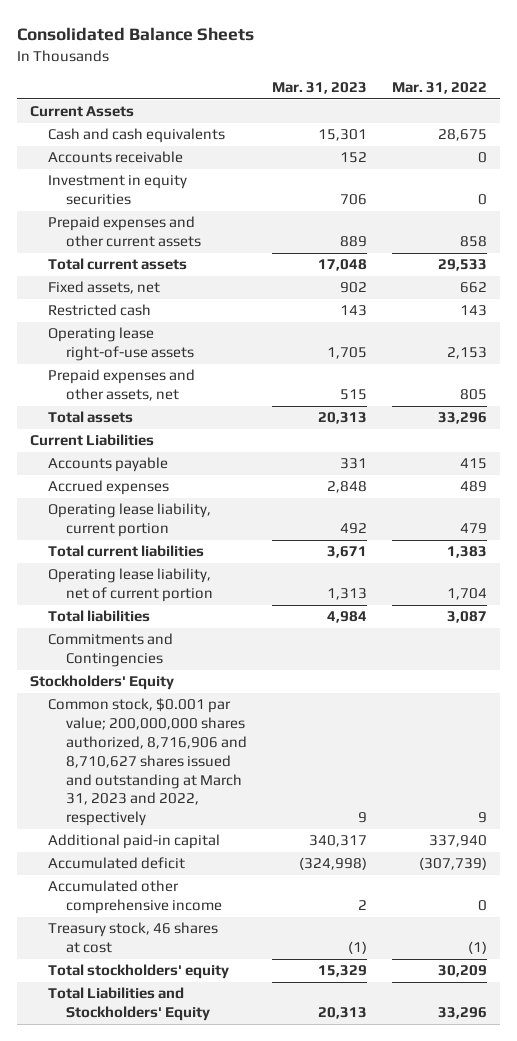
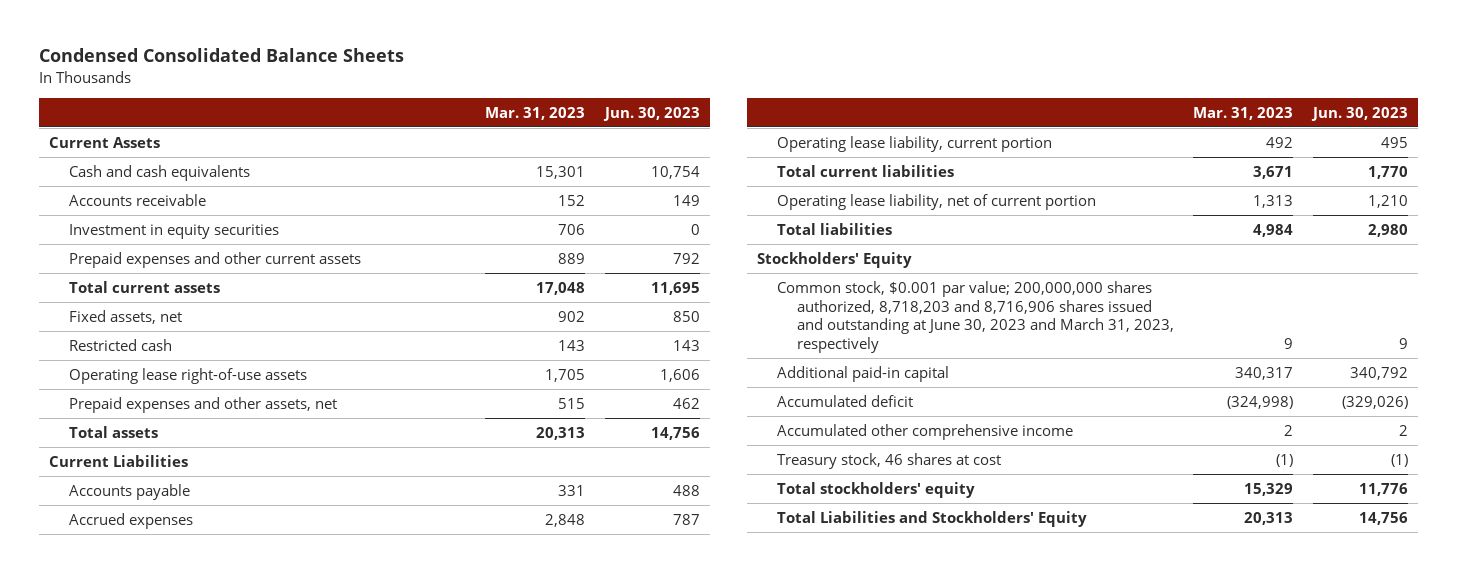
[17,27,255,42] Consolidated Balance Sheets -> [38,48,404,63] Condensed Consolidated Balance Sheets
[392,82,488,95] Mar. 31, 2022 -> none
none -> [602,106,700,121] Jun. 30, 2023
[47,633,173,668] Commitments and Contingencies -> none
[47,698,247,827] Common stock, $0.001 par value; 200,000,000 shares authorized, 8,716,906 and 8,710,627 shares issued and outstanding at March 31, 2023 and 2022, respectively -> [776,280,1174,354] Common stock, $0.001 par value; 200,000,000 shares authorized, 8,718,203 and 8,716,906 shares issued and outstanding at June 30, 2023 and March 31, 2023, respectively

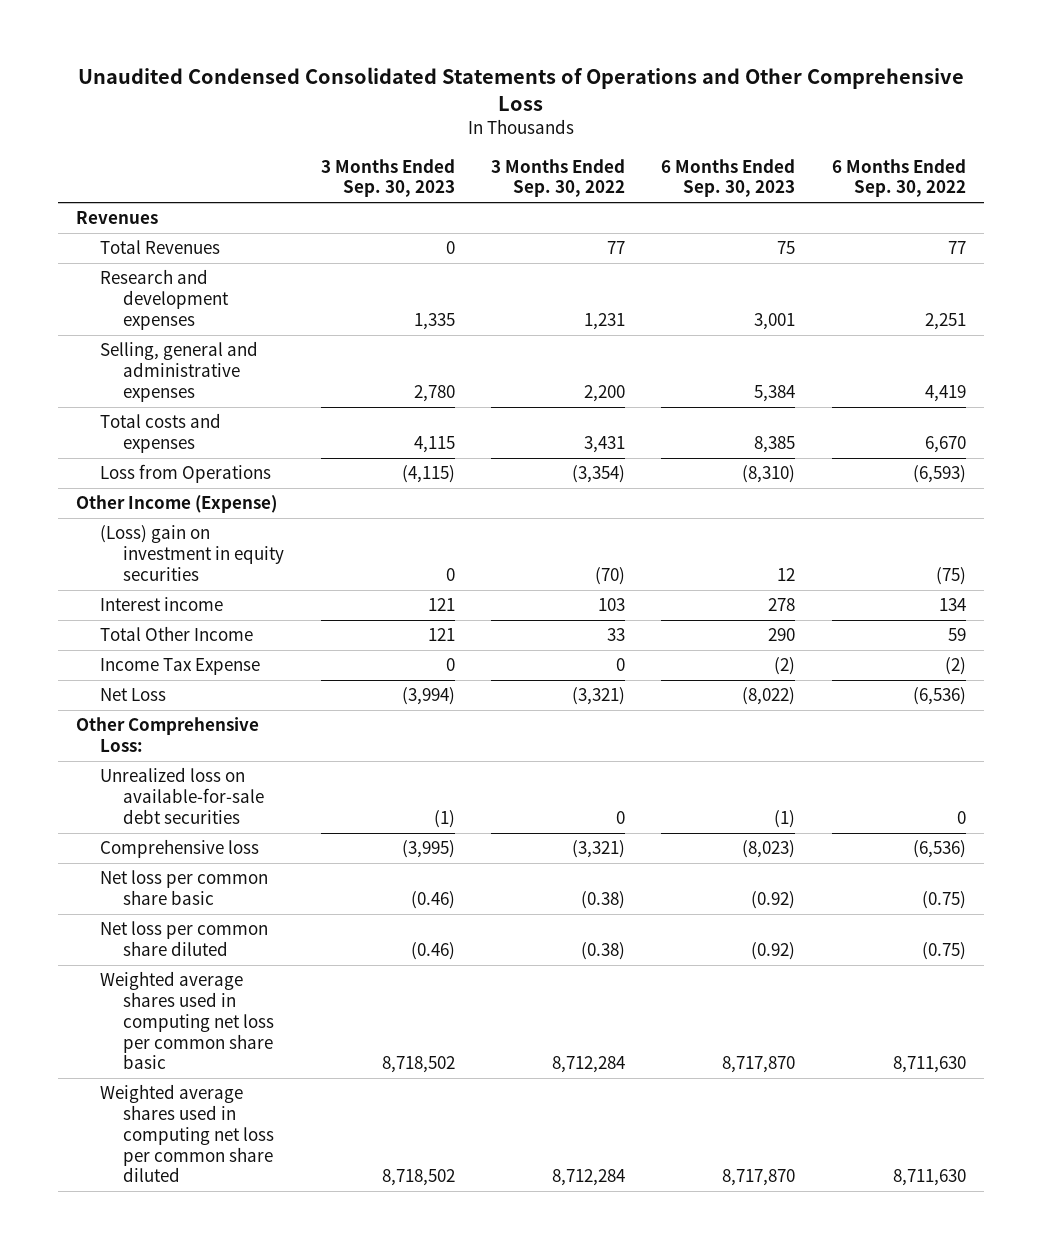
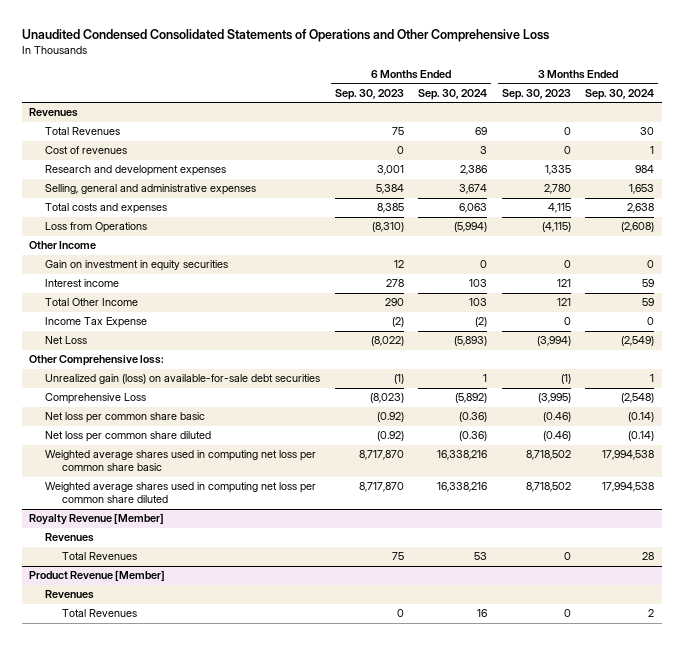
[490,158,625,198] 3 Months Ended Sep. 30, 2022 -> none
[831,158,966,198] 6 Months Ended Sep. 30, 2022 -> none
none -> [418,88,488,100] Sep. 30, 2024
none -> [585,88,655,100] Sep. 30, 2024
none -> [45,146,128,155] Cost of revenues
[75,495,277,514] Other Income (Expense) -> [29,241,97,250] Other Income
[99,525,285,581] (Loss) gain on investment in equity securities -> [45,260,229,272] Gain on investment in equity securities
[75,717,259,753] Other Comprehensive Loss: -> [29,355,165,367] Other Comprehensive loss:
[99,767,265,824] Unrealized loss on available-for-sale debt securities -> [45,374,321,385] Unrealized gain (loss) on available-for-sale debt securities
[99,839,259,859] Comprehensive loss -> [45,393,147,405] Comprehensive Loss
none -> [29,513,165,526] Royalty Revenue [Member]
none -> [45,533,95,543] Revenues
none -> [61,552,137,561] Total Revenues
none -> [29,570,166,582] Product Revenue [Member]
none -> [45,590,95,600] Revenues
none -> [61,609,137,618] Total Revenues

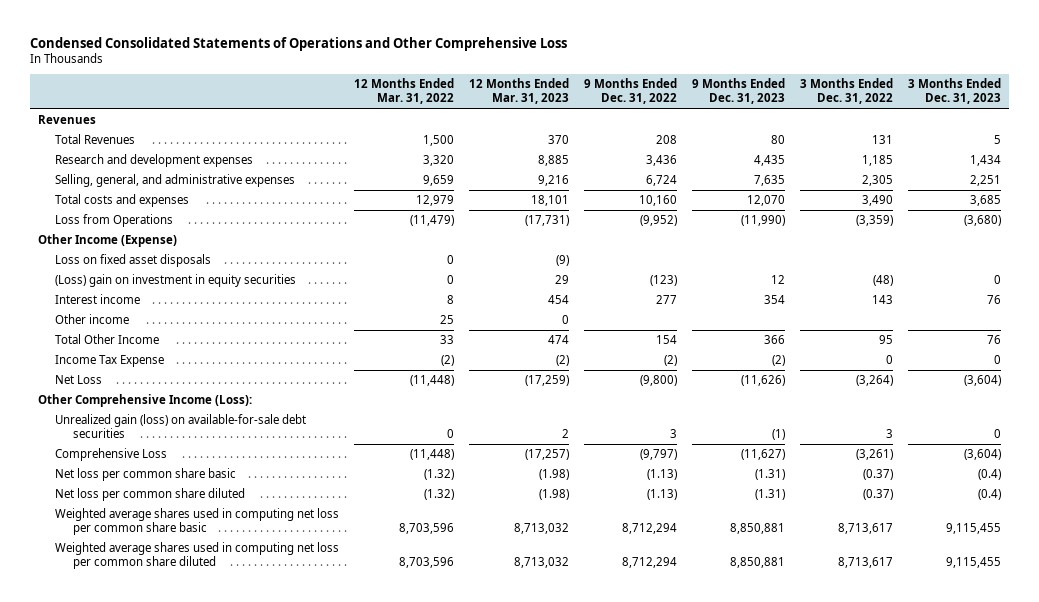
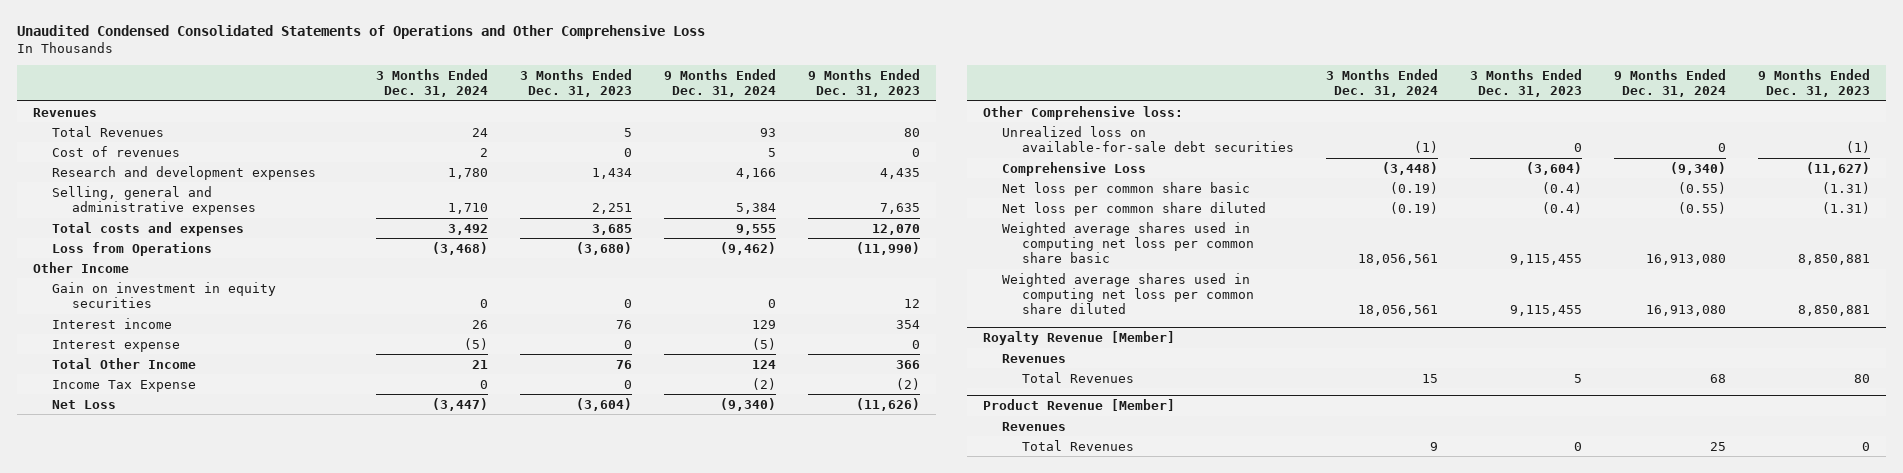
[29,36,567,51] Condensed Consolidated Statements of Operations and Other Comprehensive Loss -> [17,25,706,40] Unaudited Condensed Consolidated Statements of Operations and Other Comprehensive Loss
[354,78,455,105] 12 Months Ended Mar. 31, 2022 -> none
[469,78,570,105] 12 Months Ended Mar. 31, 2023 -> none
[584,78,678,105] 9 Months Ended Dec. 31, 2022 -> none
[800,78,894,105] 3 Months Ended Dec. 31, 2022 -> none
none -> [375,68,488,98] 3 Months Ended Dec. 31, 2024
none -> [664,68,777,98] 9 Months Ended Dec. 31, 2024
none -> [52,145,181,157] Cost of revenues
[55,174,296,188] Selling, general, and administrative expenses -> [52,185,256,215] Selling, general and administrative expenses
[55,254,212,268] Loss on fixed asset disposals -> none
[37,234,177,248] Other Income (Expense) -> [33,261,130,273] Other Income
[55,274,297,288] (Loss) gain on investment in equity securities -> [52,281,277,308] Gain on investment in equity securities
[55,314,130,325] Other income -> none
none -> [52,339,181,352] Interest expense
[37,394,252,408] Other Comprehensive Income (Loss): -> [983,105,1184,120] Other Comprehensive loss:
[55,414,307,439] Unrealized gain (loss) on available-for-sale debt securities -> [1002,125,1294,152] Unrealized loss on available-for-sale debt securities
none -> [983,331,1176,346] Royalty Revenue [Member]
none -> [1002,353,1067,363] Revenues
none -> [1021,371,1134,383] Total Revenues
none -> [983,399,1176,412] Product Revenue [Member]
none -> [1002,421,1067,431] Revenues
none -> [1021,439,1134,451] Total Revenues

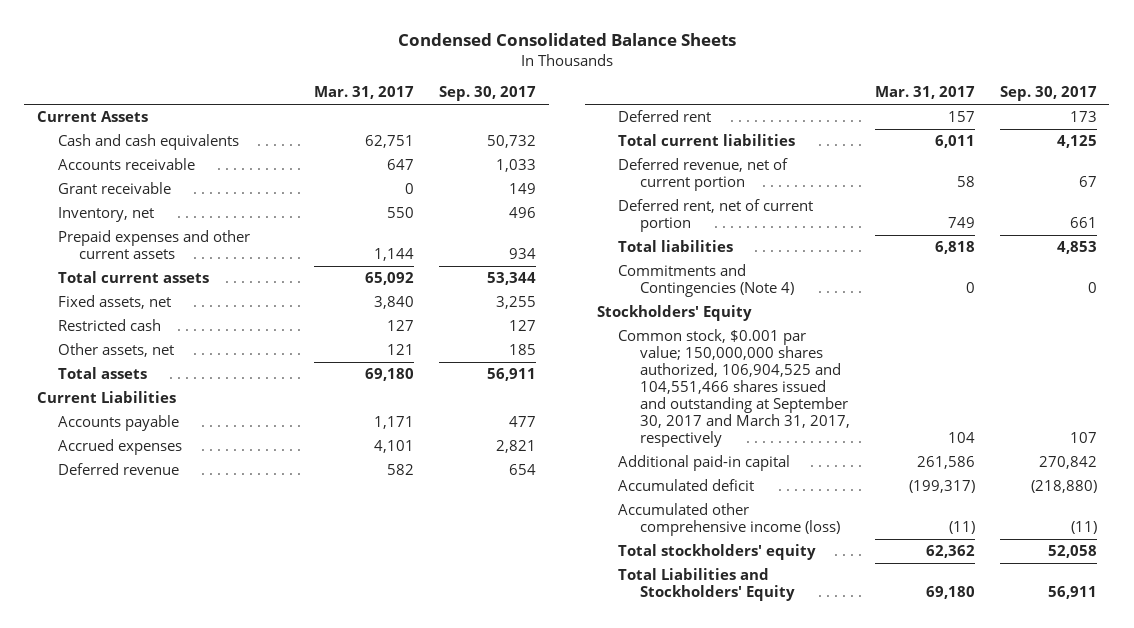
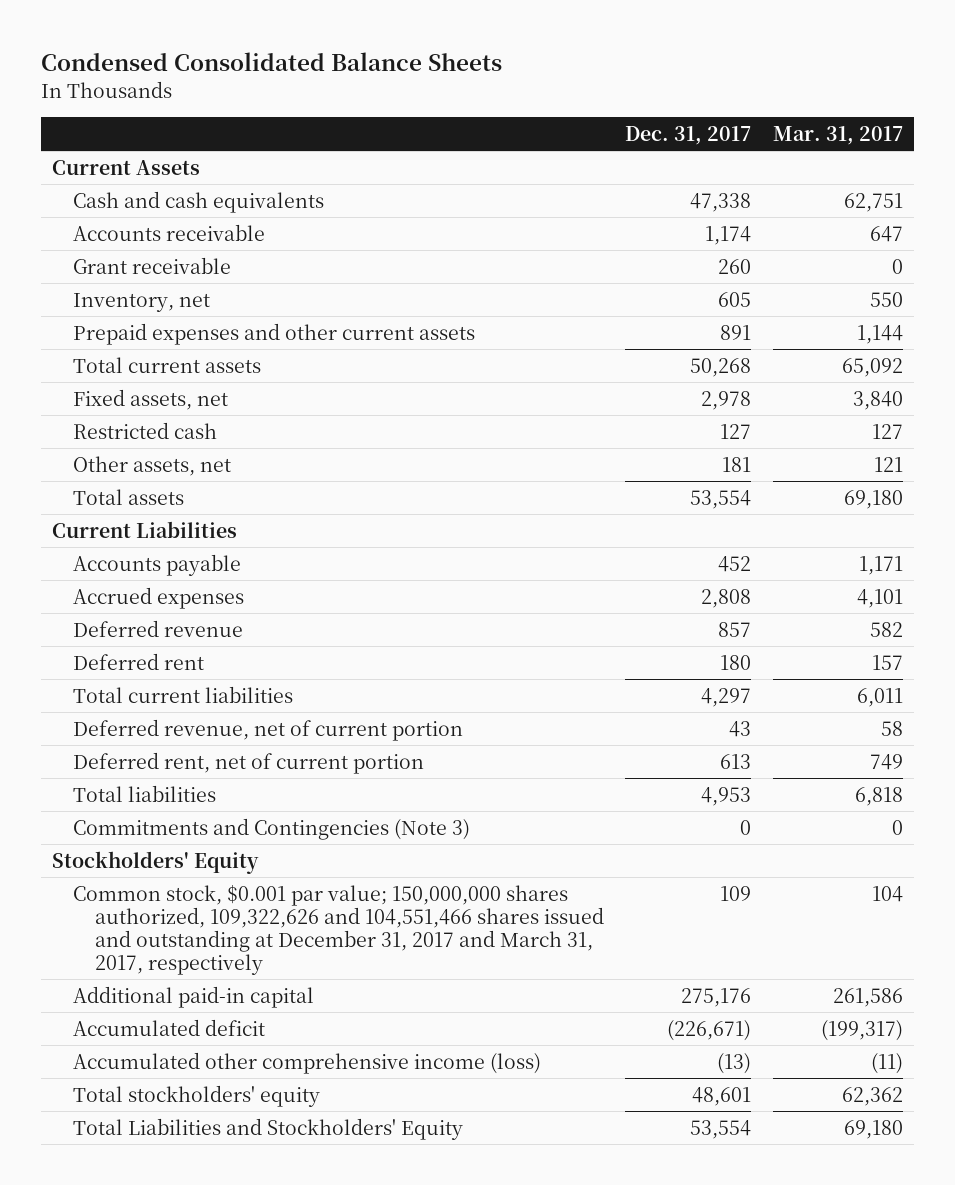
[439,86,537,102] Sep. 30, 2017 -> none
none -> [625,125,752,145] Dec. 31, 2017
[618,264,794,298] Commitments and Contingencies (Note 4) -> [73,817,471,840] Commitments and Contingencies (Note 3)
[618,329,850,448] Common stock, $0.001 par value; 150,000,000 shares authorized, 106,904,525 and 104,551,466 shares issued and outstanding at September 30, 2017 and March 31, 2017, respectively -> [73,884,604,975] Common stock, $0.001 par value; 150,000,000 shares authorized, 109,322,626 and 104,551,466 shares issued and outstanding at December 31, 2017 and March 31, 2017, respectively

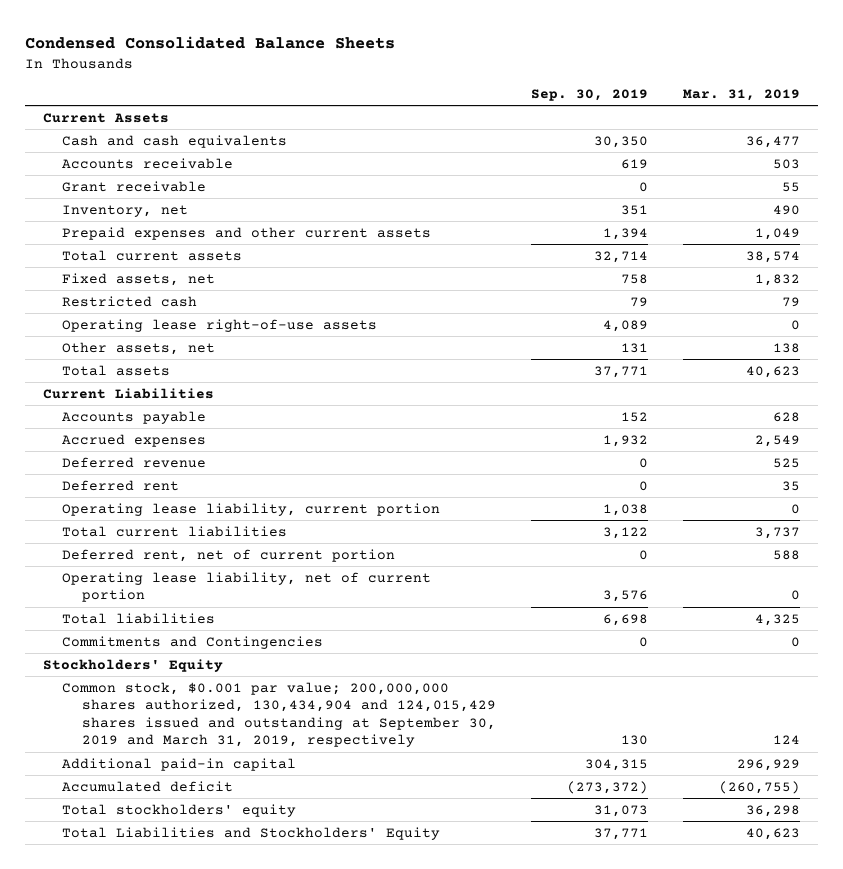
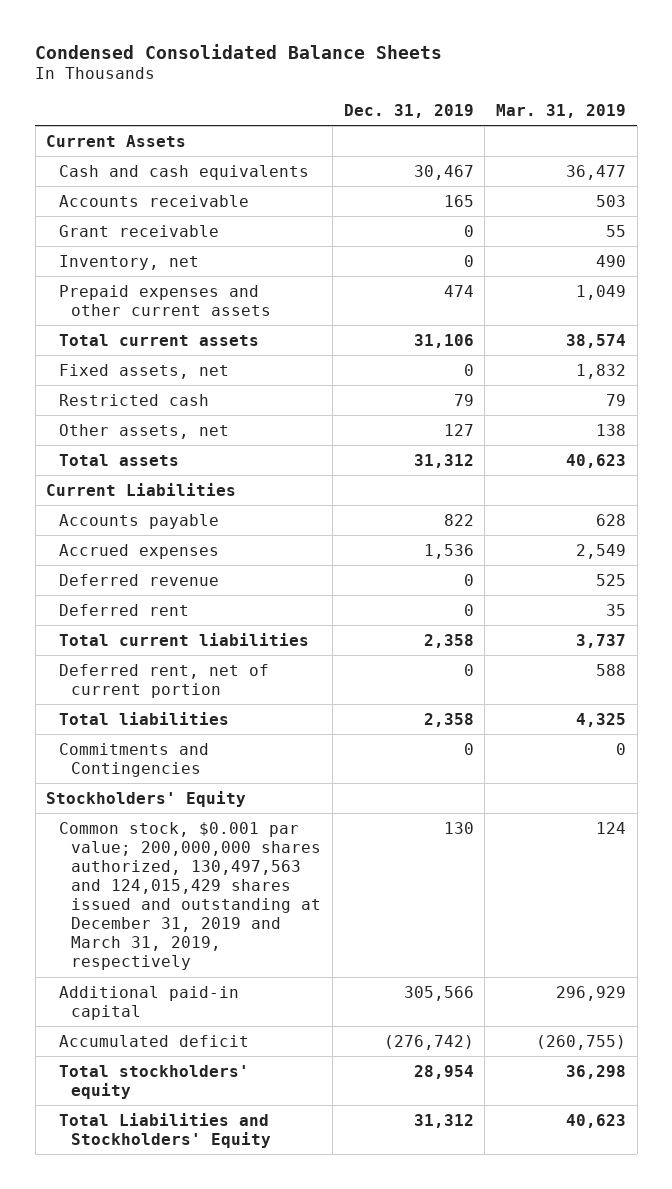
[530,88,648,101] Sep. 30, 2019 -> none
none -> [343,103,474,118] Dec. 31, 2019
[62,318,378,332] Operating lease right-of-use assets -> none
[62,502,441,516] Operating lease liability, current portion -> none
[62,571,432,603] Operating lease liability, net of current portion -> none
[62,681,496,748] Common stock, $0.001 par value; 200,000,000 shares authorized, 130,434,904 and 124,015,429 shares issued and outstanding at September 30, 2019 and March 31, 2019, respectively -> [58,821,322,971] Common stock, $0.001 par value; 200,000,000 shares authorized, 130,497,563 and 124,015,429 shares issued and outstanding at December 31, 2019 and March 31, 2019, respectively

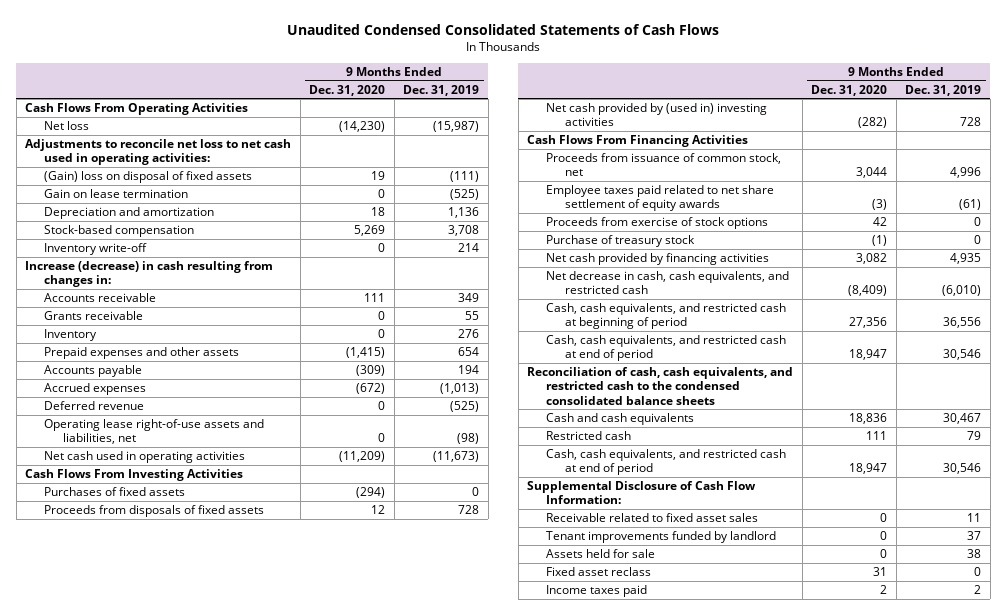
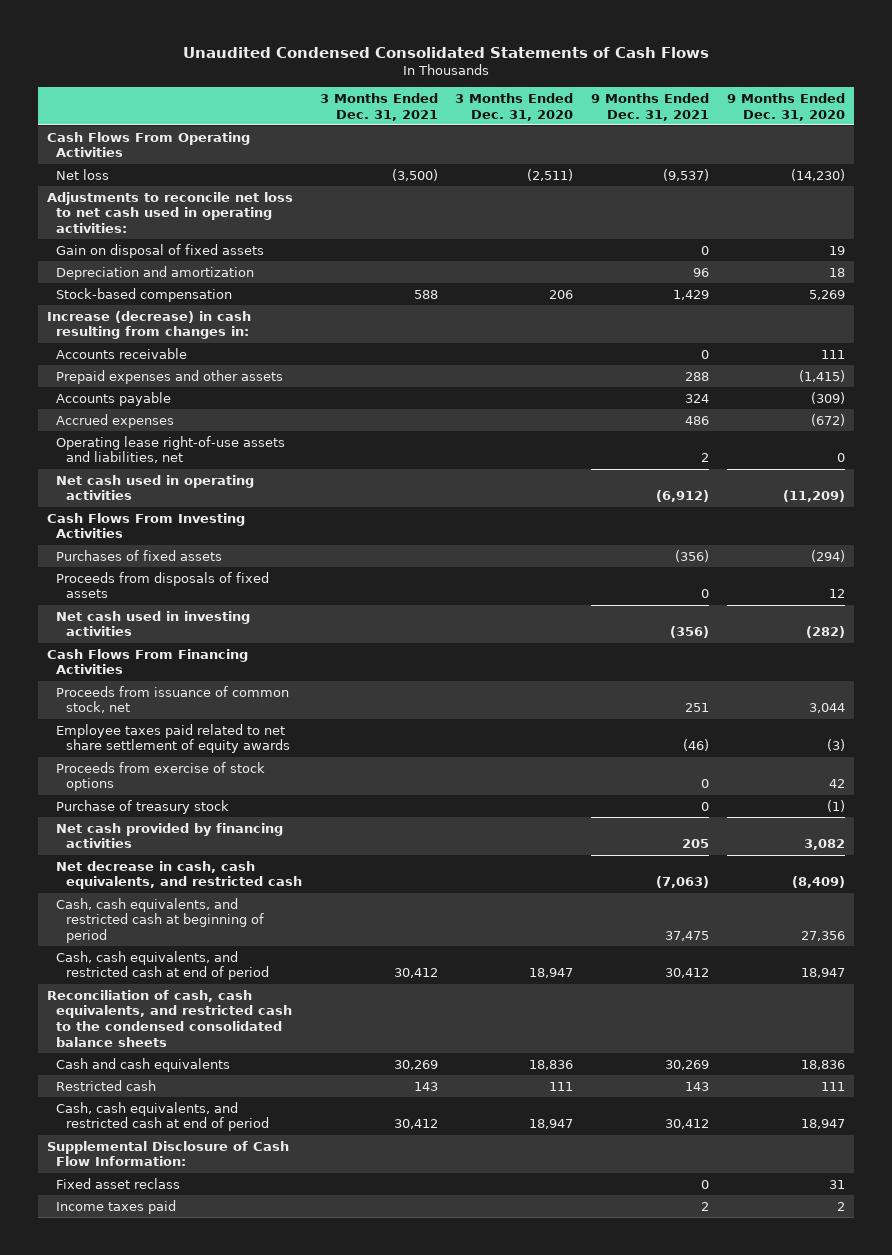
[403,84,480,96] Dec. 31, 2019 -> none
none -> [319,92,438,121] 3 Months Ended Dec. 31, 2021
none -> [455,92,574,121] 3 Months Ended Dec. 31, 2020
none -> [591,92,710,121] 9 Months Ended Dec. 31, 2021
[44,189,189,199] Gain on lease termination -> none
[44,171,253,184] (Gain) loss on disposal of fixed assets -> [56,243,265,258] Gain on disposal of fixed assets
[44,243,148,256] Inventory write-off -> none
[44,311,144,321] Grants receivable -> none
[44,329,98,342] Inventory -> none
[44,401,145,411] Deferred revenue -> none
[546,103,768,127] Net cash provided by (used in) investing activities -> [56,610,251,637] Net cash used in investing activities
[546,513,759,523] Receivable related to fixed asset sales -> none
[546,531,777,544] Tenant improvements funded by landlord -> none
[546,549,656,559] Assets held for sale -> none

